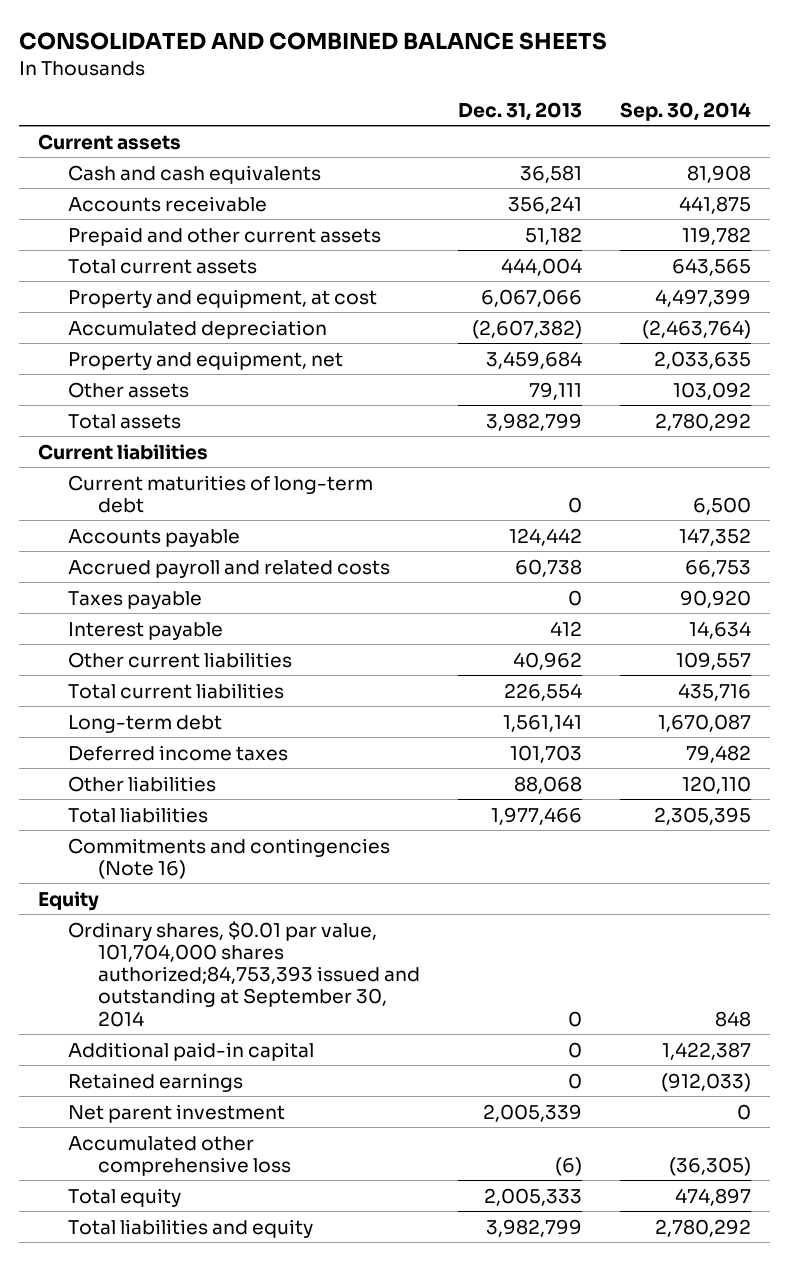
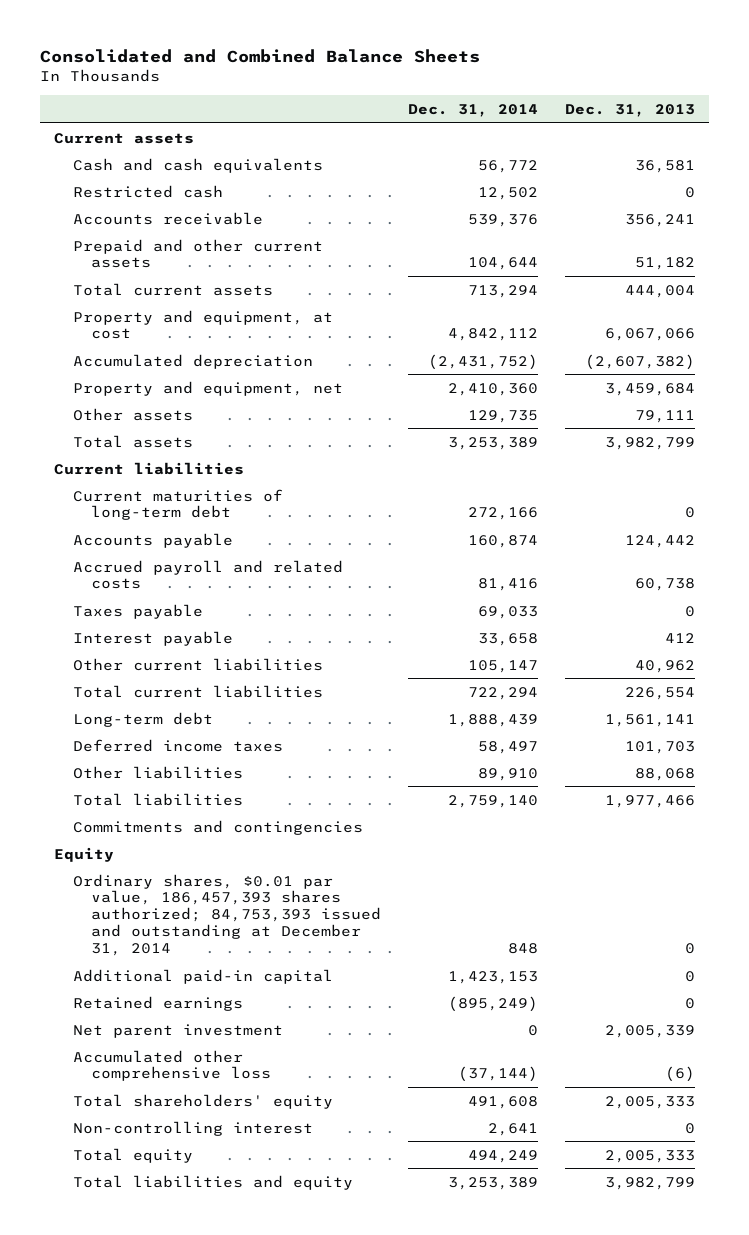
[19,32,608,51] CONSOLIDATED AND COMBINED BALANCE SHEETS -> [40,49,481,64] Consolidated and Combined Balance Sheets
[619,101,751,121] Sep. 30, 2014 -> none
none -> [408,103,539,117] Dec. 31, 2014
none -> [72,184,223,198] Restricted cash
[68,837,391,879] Commitments and contingencies (Note 16) -> [72,819,363,835] Commitments and contingencies
[68,920,421,1027] Ordinary shares, $0.01 par value, 101,704,000 shares authorized;84,753,393 issued and outstanding at September 30, 2014 -> [72,873,381,956] Ordinary shares, $0.01 par value, 186,457,393 shares authorized; 84,753,393 issued and outstanding at December 31, 2014
none -> [72,1093,333,1109] Total shareholders' equity
none -> [72,1120,313,1136] Non-controlling interest

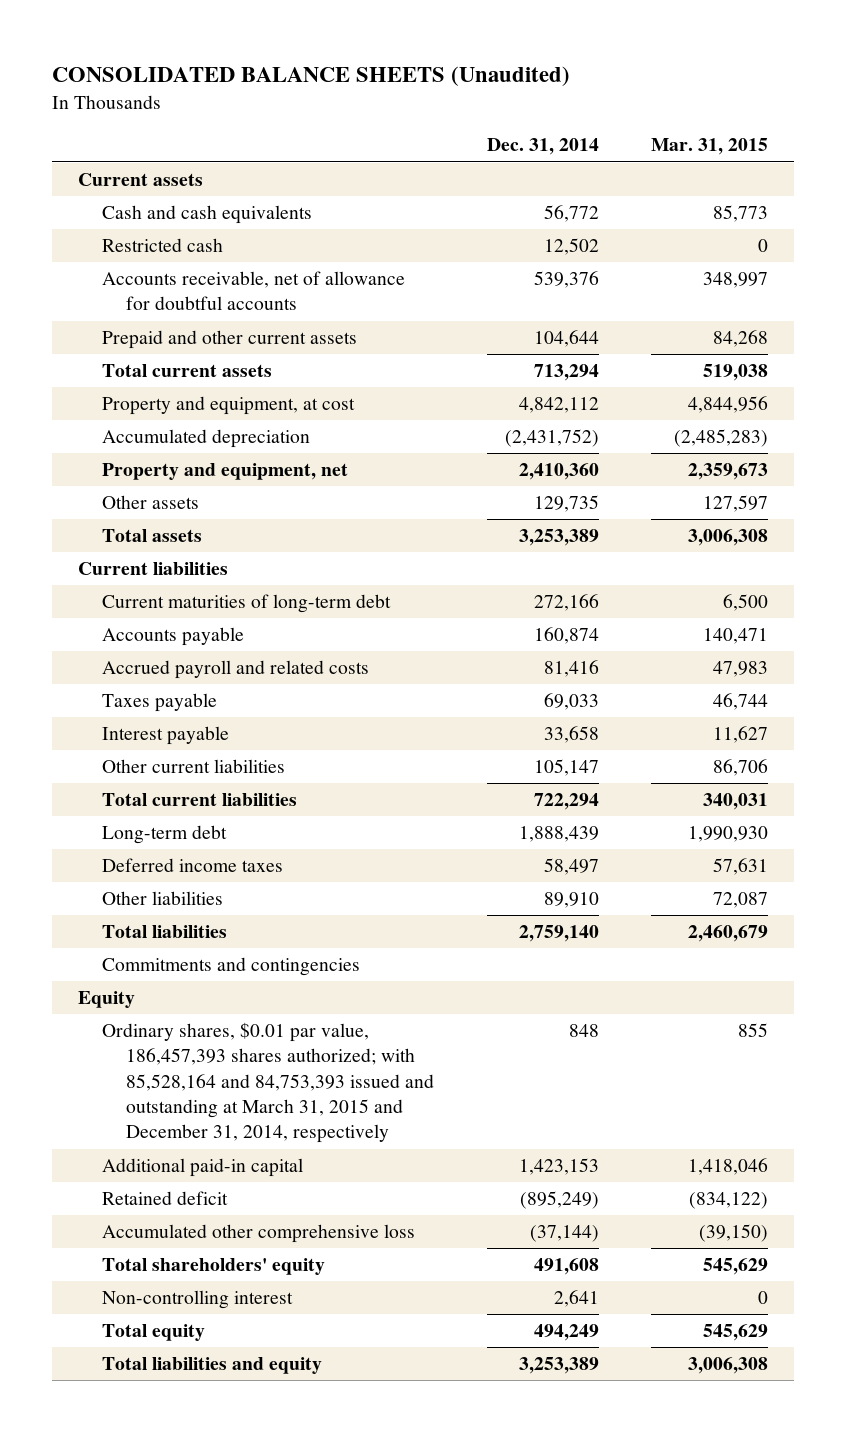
[40,49,481,64] Consolidated and Combined Balance Sheets -> [52,66,571,87] CONSOLIDATED BALANCE SHEETS (Unaudited)
[565,103,696,117] Dec. 31, 2013 -> none
none -> [650,138,768,156] Mar. 31, 2015
[72,211,263,225] Accounts receivable -> [102,271,406,311] Accounts receivable, net of allowance for doubtful accounts
[72,873,381,956] Ordinary shares, $0.01 par value, 186,457,393 shares authorized; 84,753,393 issued and outstanding at December 31, 2014 -> [102,1022,435,1144] Ordinary shares, $0.01 par value, 186,457,393 shares authorized; with 85,528,164 and 84,753,393 issued and outstanding at March 31, 2015 and December 31, 2014, respectively
[72,1023,283,1038] Net parent investment -> none
[72,995,243,1011] Retained earnings -> [102,1191,229,1206] Retained deficit

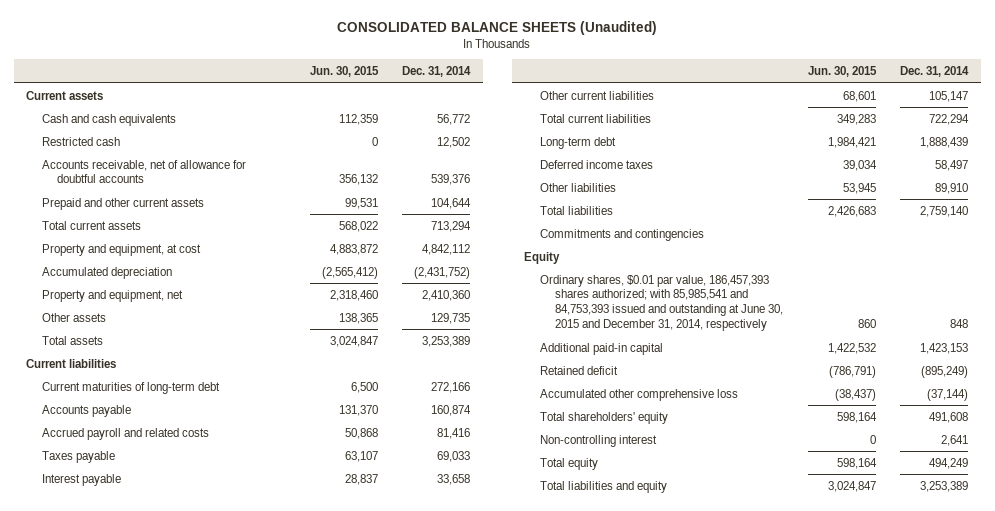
[650,138,768,156] Mar. 31, 2015 -> none
none -> [309,65,379,77] Jun. 30, 2015
[102,1022,435,1144] Ordinary shares, $0.01 par value, 186,457,393 shares authorized; with 85,528,164 and 84,753,393 issued and outstanding at March 31, 2015 and December 31, 2014, respectively -> [539,274,783,332] Ordinary shares, $0.01 par value, 186,457,393 shares authorized; with 85,985,541 and 84,753,393 issued and outstanding at June 30, 2015 and December 31, 2014, respectively

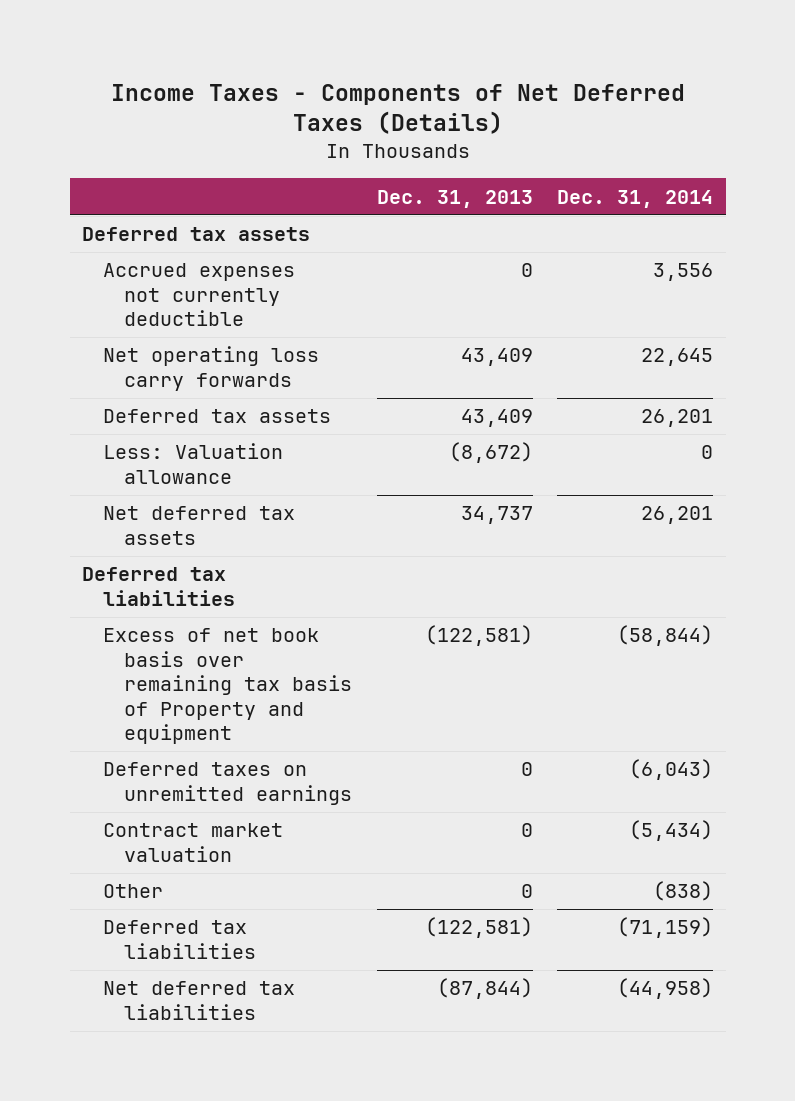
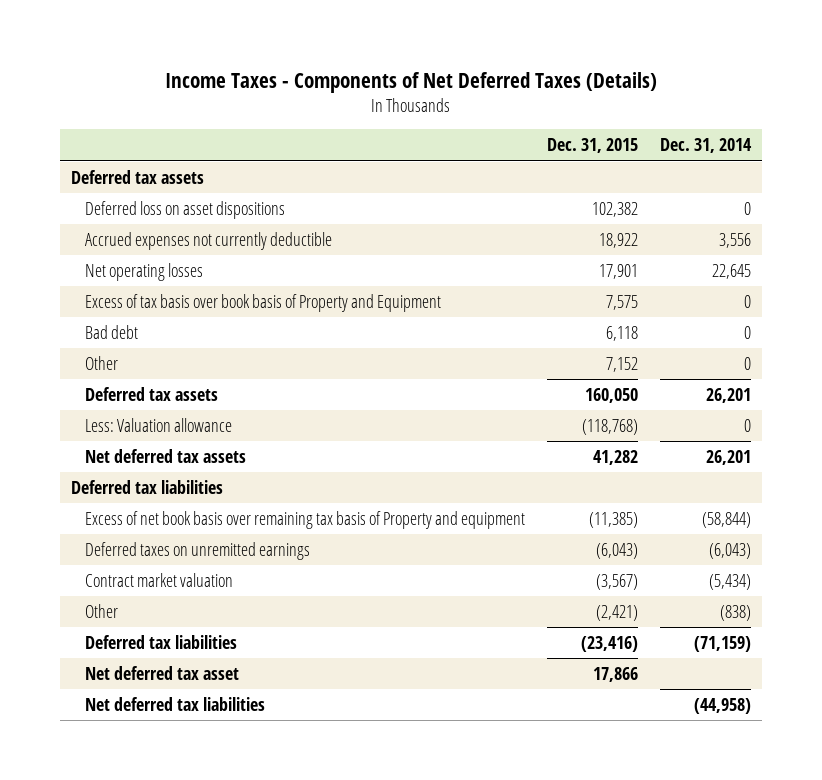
[376,189,533,208] Dec. 31, 2013 -> none
none -> [547,138,639,154] Dec. 31, 2015
none -> [85,200,286,219] Deferred loss on asset dispositions
[102,346,319,391] Net operating loss carry forwards -> [85,262,204,281] Net operating losses
none -> [85,293,442,312] Excess of tax basis over book basis of Property and Equipment
none -> [85,324,139,339] Bad debt
none -> [85,355,119,370] Other
none -> [85,665,240,680] Net deferred tax asset

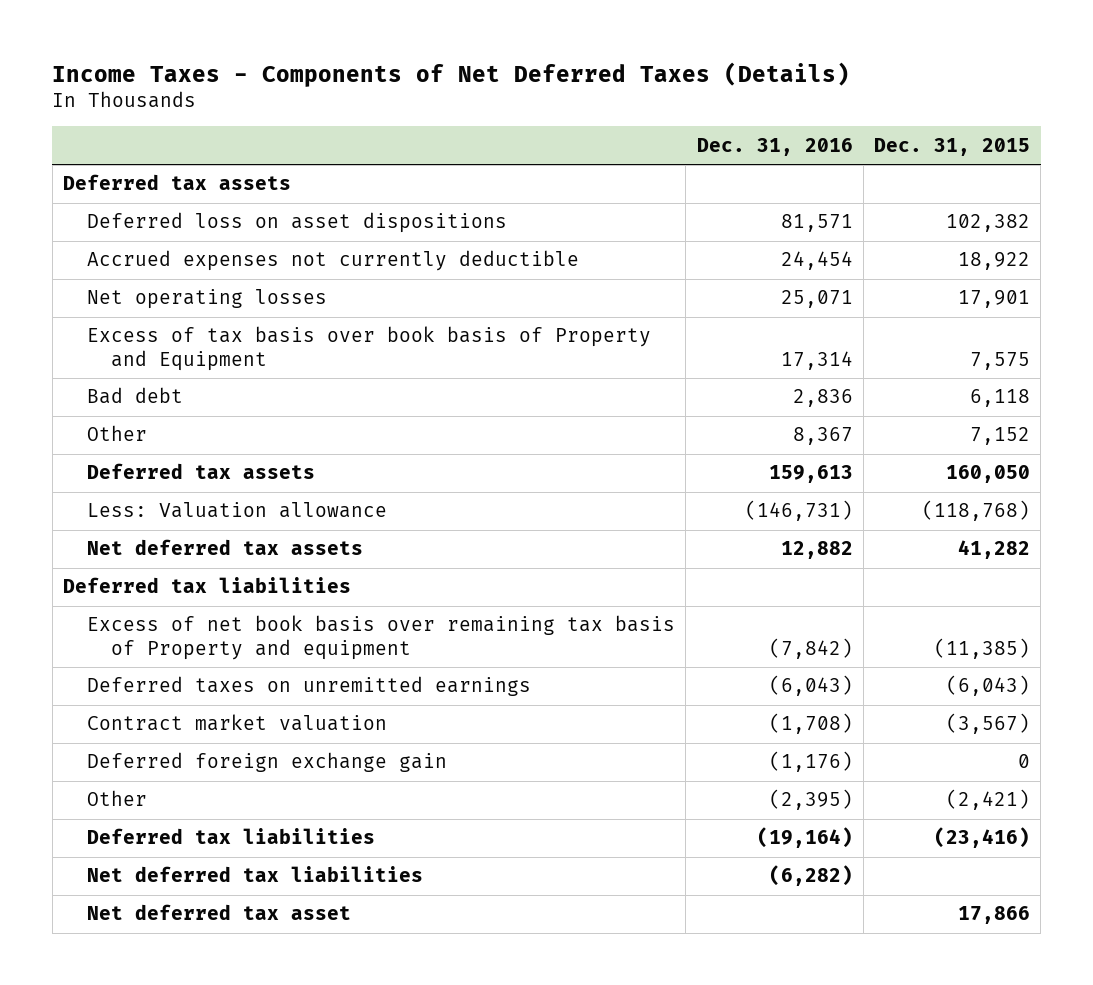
[659,138,752,154] Dec. 31, 2014 -> none
none -> [696,137,853,156] Dec. 31, 2016
none -> [87,752,448,773] Deferred foreign exchange gain
[85,665,240,680] Net deferred tax asset -> [87,904,352,921] Net deferred tax asset

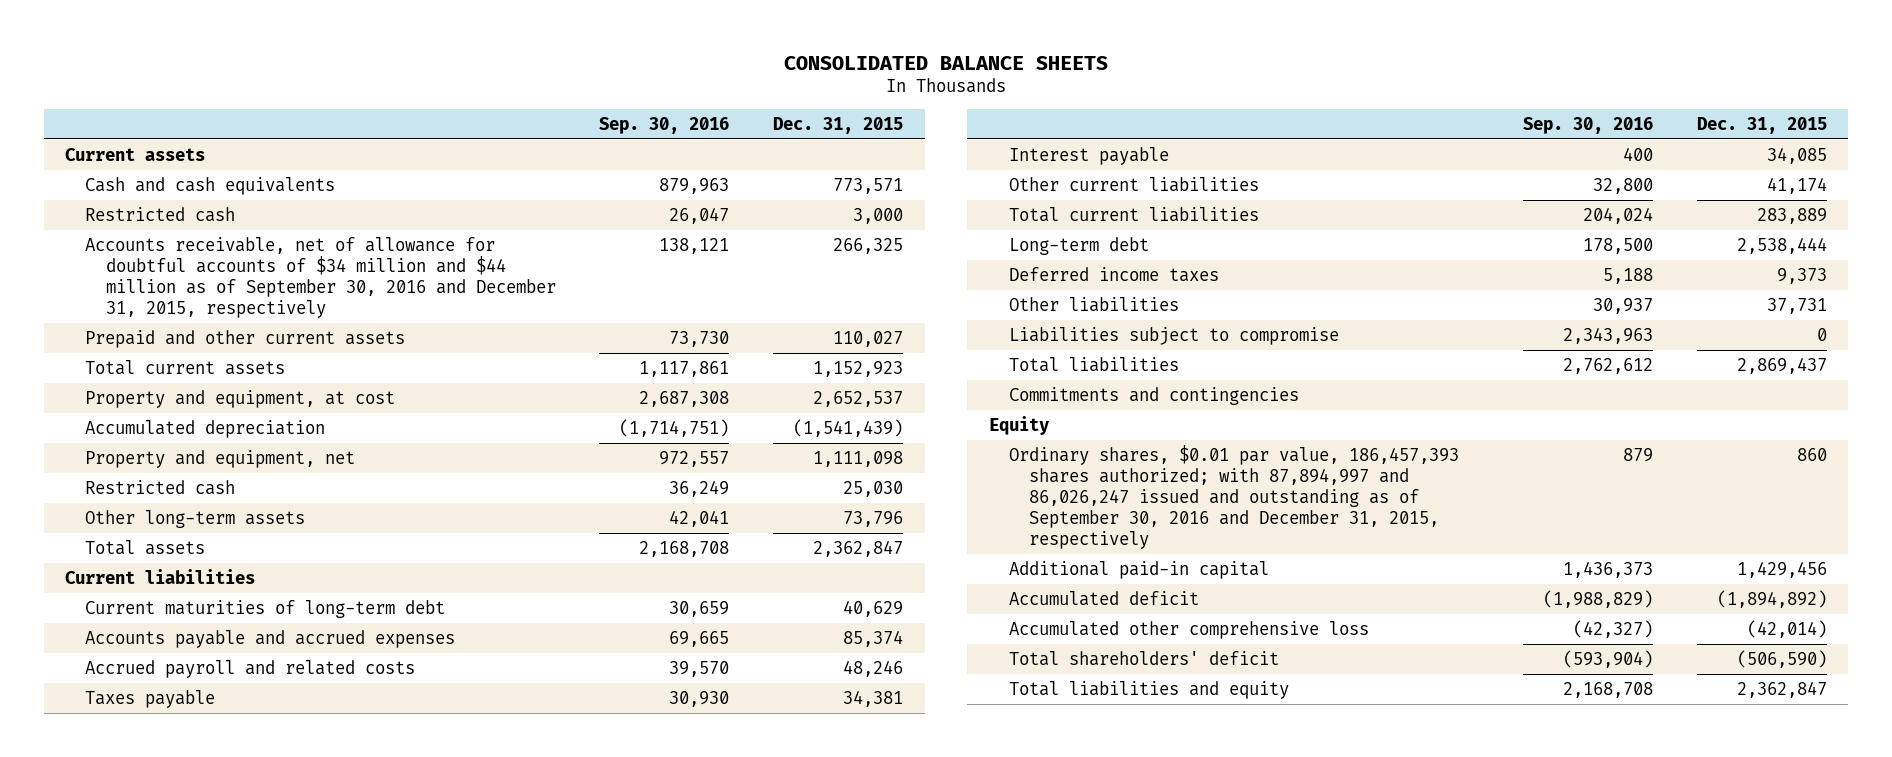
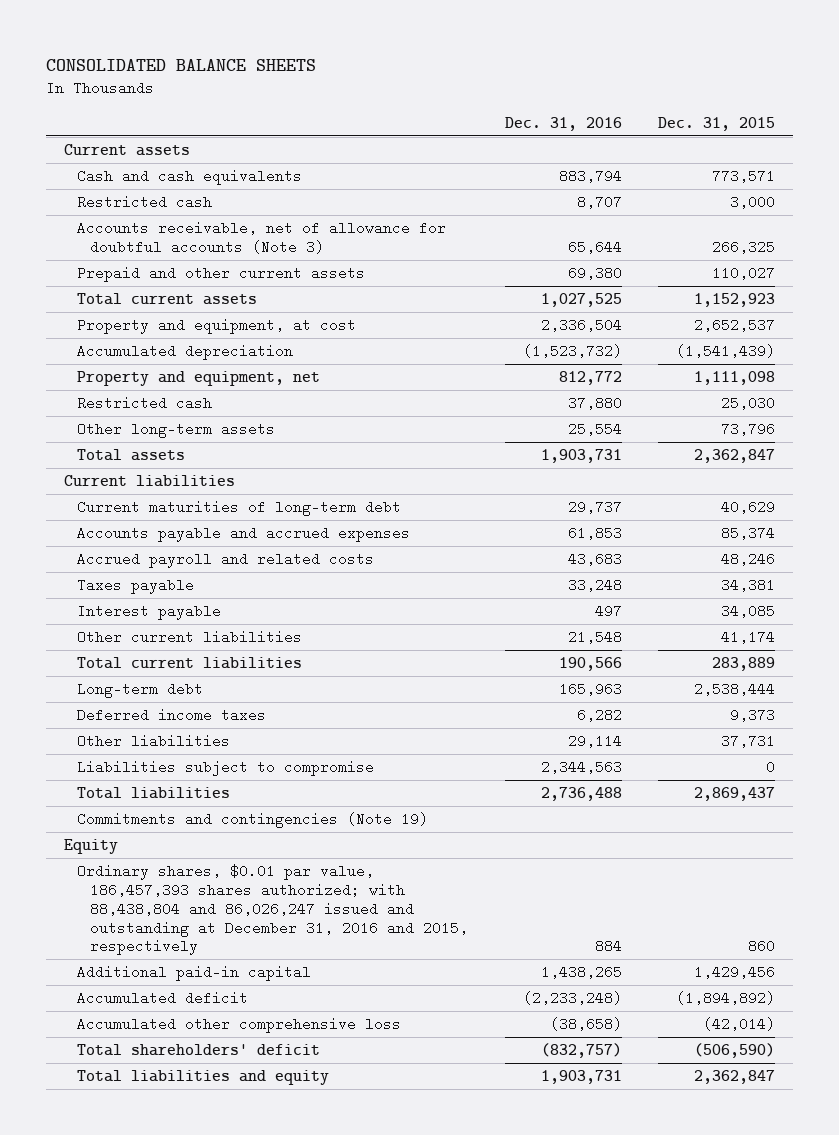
[599,116,730,134] Sep. 30, 2016 -> none
none -> [504,116,622,131] Dec. 31, 2016
[85,236,556,319] Accounts receivable, net of allowance for doubtful accounts of $34 million and $44 million as of September 30, 2016 and December 31, 2015, respectively -> [77,220,447,254] Accounts receivable, net of allowance for doubtful accounts (Note 3)
[1008,386,1299,405] Commitments and contingencies -> [77,811,429,828] Commitments and contingencies (Note 19)
[1008,444,1459,550] Ordinary shares, $0.01 par value, 186,457,393 shares authorized; with 87,894,997 and 86,026,247 issued and outstanding as of September 30, 2016 and December 31, 2015, respectively -> [77,863,469,956] Ordinary shares, $0.01 par value, 186,457,393 shares authorized; with 88,438,804 and 86,026,247 issued and outstanding at December 31, 2016 and 2015, respectively

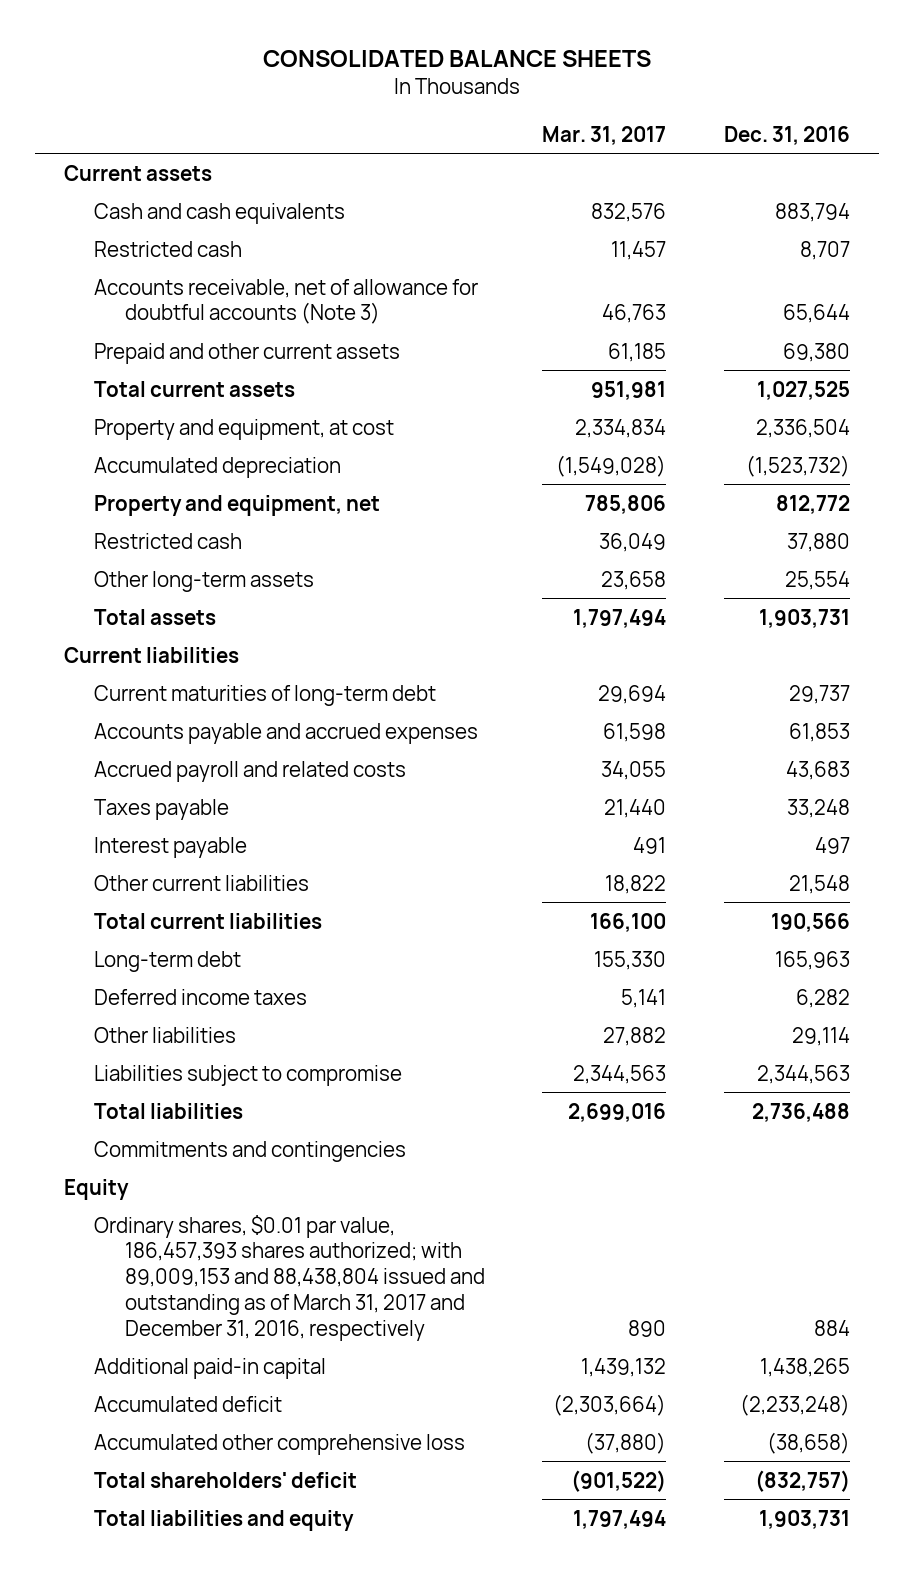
[657,116,775,131] Dec. 31, 2015 -> none
none -> [542,125,667,145] Mar. 31, 2017
[77,811,429,828] Commitments and contingencies (Note 19) -> [94,1140,407,1162] Commitments and contingencies
[77,863,469,956] Ordinary shares, $0.01 par value, 186,457,393 shares authorized; with 88,438,804 and 86,026,247 issued and outstanding at December 31, 2016 and 2015, respectively -> [94,1214,486,1341] Ordinary shares, $0.01 par value, 186,457,393 shares authorized; with 89,009,153 and 88,438,804 issued and outstanding as of March 31, 2017 and December 31, 2016, respectively

